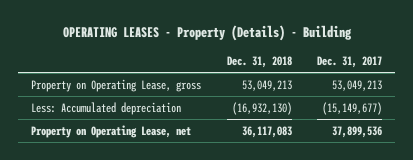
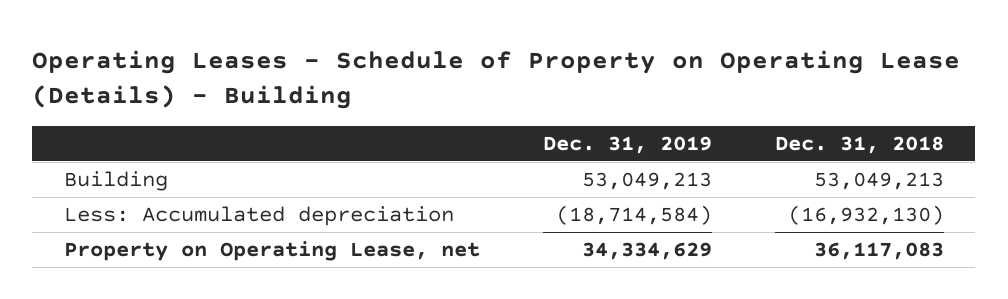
[62,25,352,42] OPERATING LEASES - Property (Details) - Building -> [32,49,961,109] Operating Leases - Schedule of Property on Operating Lease (Details) - Building
[317,55,383,68] Dec. 31, 2017 -> none
none -> [542,135,712,154] Dec. 31, 2019
[31,78,202,92] Property on Operating Lease, gross -> [63,171,168,192] Building

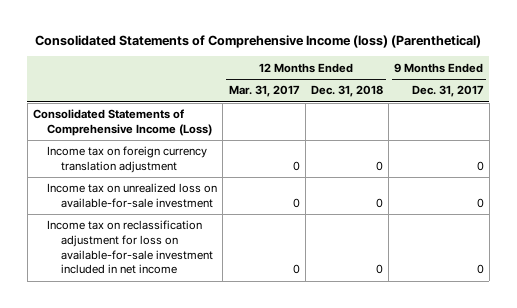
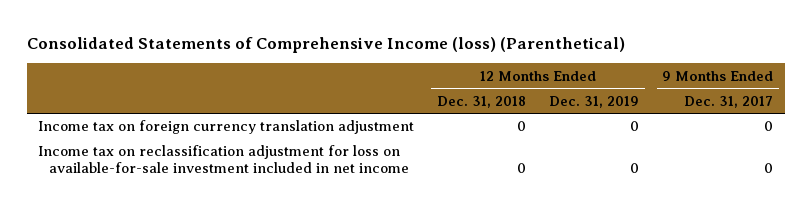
[228,85,300,98] Mar. 31, 2017 -> none
none -> [549,95,640,108] Dec. 31, 2019
[33,109,213,137] Consolidated Statements of Comprehensive Income (Loss) -> none
[47,183,218,209] Income tax on unrealized loss on available-for-sale investment -> none

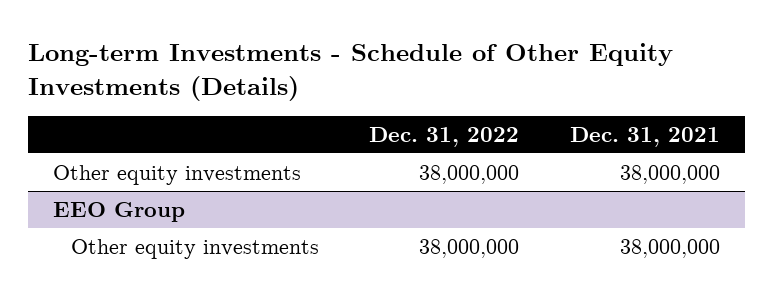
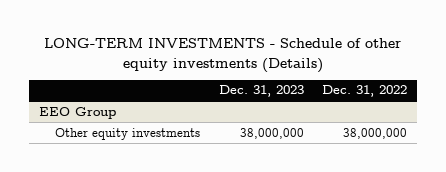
[27,43,673,101] Long-term Investments - Schedule of Other Equity Investments (Details) -> [44,38,402,73] LONG-TERM INVESTMENTS - Schedule of other equity investments (Details)
[569,127,720,148] Dec. 31, 2021 -> none
none -> [218,85,304,98] Dec. 31, 2023
[52,164,301,185] Other equity investments -> none

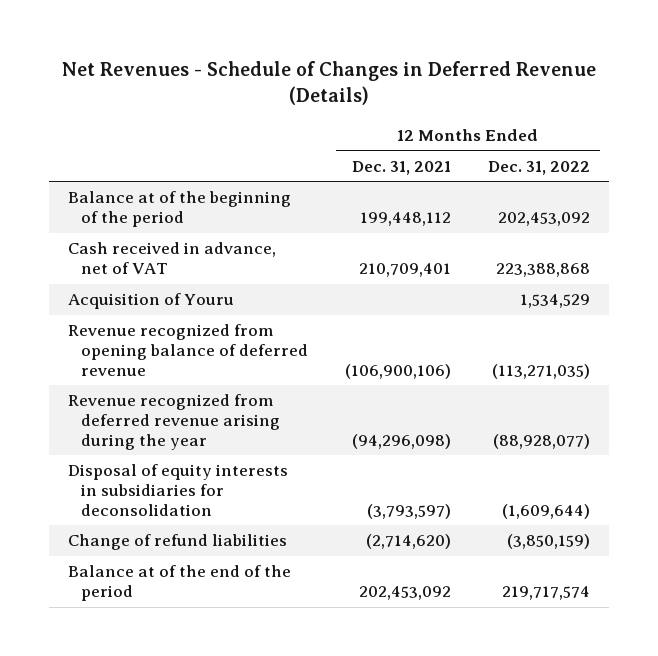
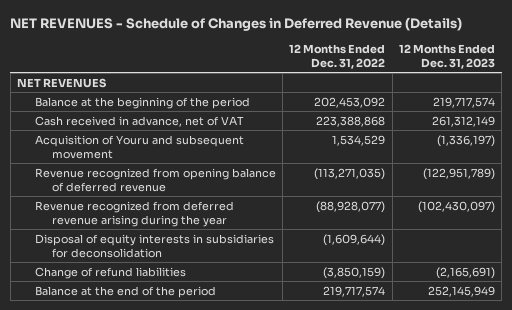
[62,60,597,106] Net Revenues - Schedule of Changes in Deferred Revenue (Details) -> [10,16,463,31] NET REVENUES - Schedule of Changes in Deferred Revenue (Details)
[352,160,452,175] Dec. 31, 2021 -> none
none -> [399,43,496,69] 12 Months Ended Dec. 31, 2023
none -> [17,77,107,88] NET REVENUES
[67,191,291,228] Balance at of the beginning of the period -> [34,96,250,109] Balance at the beginning of the period
[67,293,234,310] Acquisition of Youru -> [34,134,244,159] Acquisition of Youru and subsequent movement
[67,565,291,602] Balance at of the end of the period -> [34,285,216,298] Balance at the end of the period

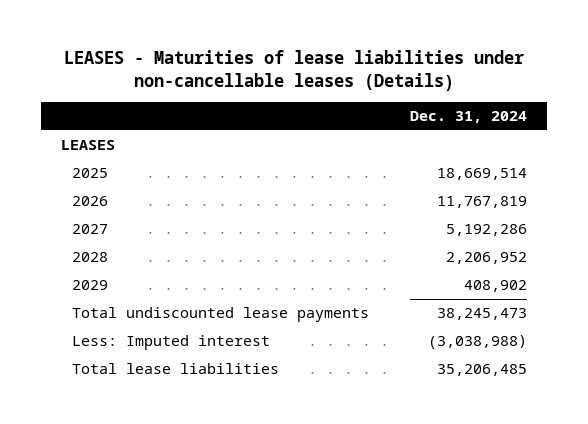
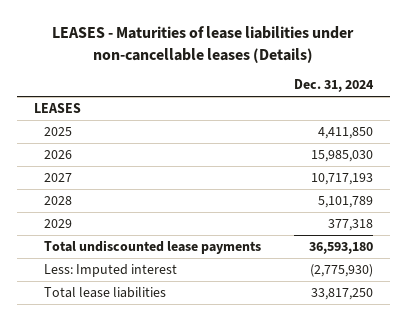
[436,168,527,181] 18,669,514 -> [318,126,374,139] 4,411,850
[436,196,527,209] 11,767,819 -> [311,149,374,162] 15,985,030
[445,224,527,237] 5,192,286 -> [311,172,374,185] 10,717,193
[445,252,527,265] 2,206,952 -> [318,195,374,208] 5,101,789
[463,280,527,293] 408,902 -> [328,218,374,231] 377,318
[436,308,527,321] 38,245,473 -> [309,241,374,254] 36,593,180
[427,335,527,350] (3,038,988) -> [310,263,374,277] (2,775,930)
[436,364,527,377] 35,206,485 -> [311,287,374,300] 33,817,250

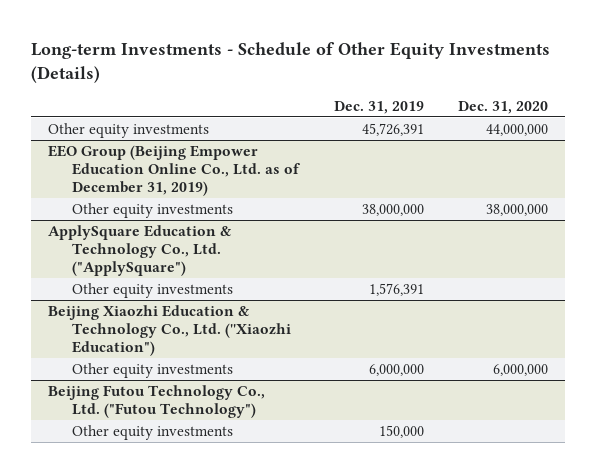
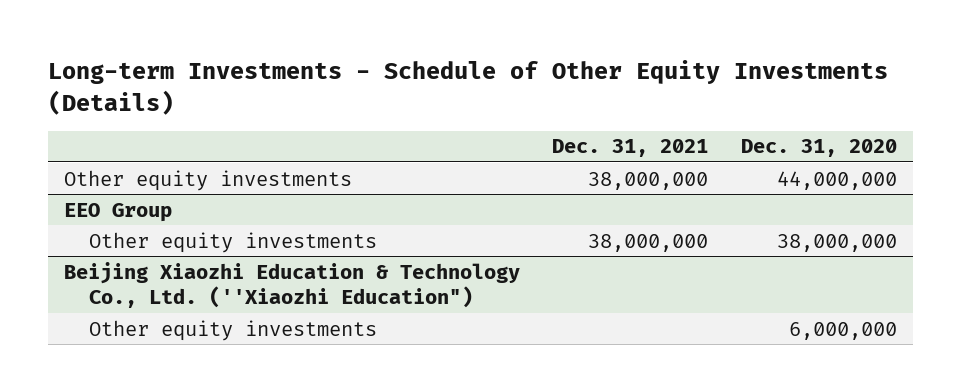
[333,100,424,114] Dec. 31, 2019 -> none
none -> [552,139,709,158] Dec. 31, 2021
[47,145,301,197] EEO Group (Beijing Empower Education Online Co., Ltd. as of December 31, 2019) -> [64,202,173,222] EEO Group
[47,225,231,277] ApplySquare Education & Technology Co., Ltd. ("ApplySquare") -> none
[72,283,234,299] Other equity investments -> none
[47,385,265,419] Beijing Futou Technology Co., Ltd. ("Futou Technology") -> none
[72,425,234,441] Other equity investments -> none

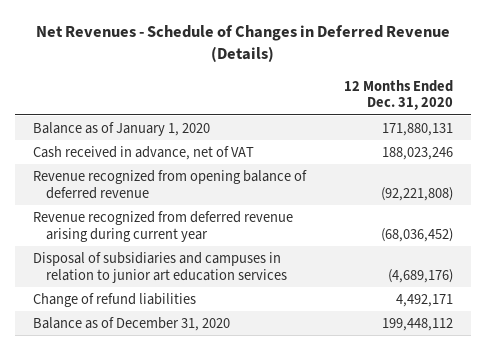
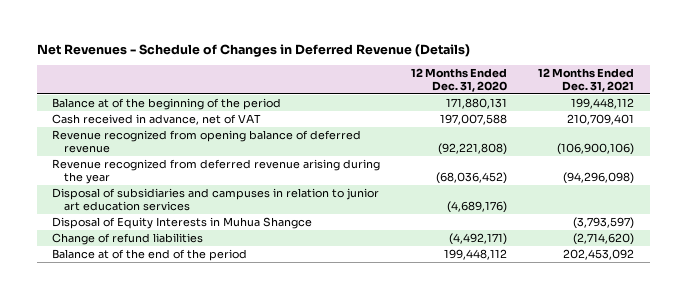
none -> [538,67,635,92] 12 Months Ended Dec. 31, 2021
[33,121,211,136] Balance as of January 1, 2020 -> [52,97,282,110] Balance at of the beginning of the period
[381,146,453,160] 188,023,246 -> [440,113,508,125] 197,007,588
[33,210,294,242] Revenue recognized from deferred revenue arising during current year -> [52,158,381,184] Revenue recognized from deferred revenue arising during the year
none -> [52,216,313,229] Disposal of Equity Interests in Muhua Shangce
[395,293,453,307] 4,492,171 -> [449,232,508,245] (4,492,171)
[33,316,231,331] Balance as of December 31, 2020 -> [52,248,248,261] Balance at of the end of the period

